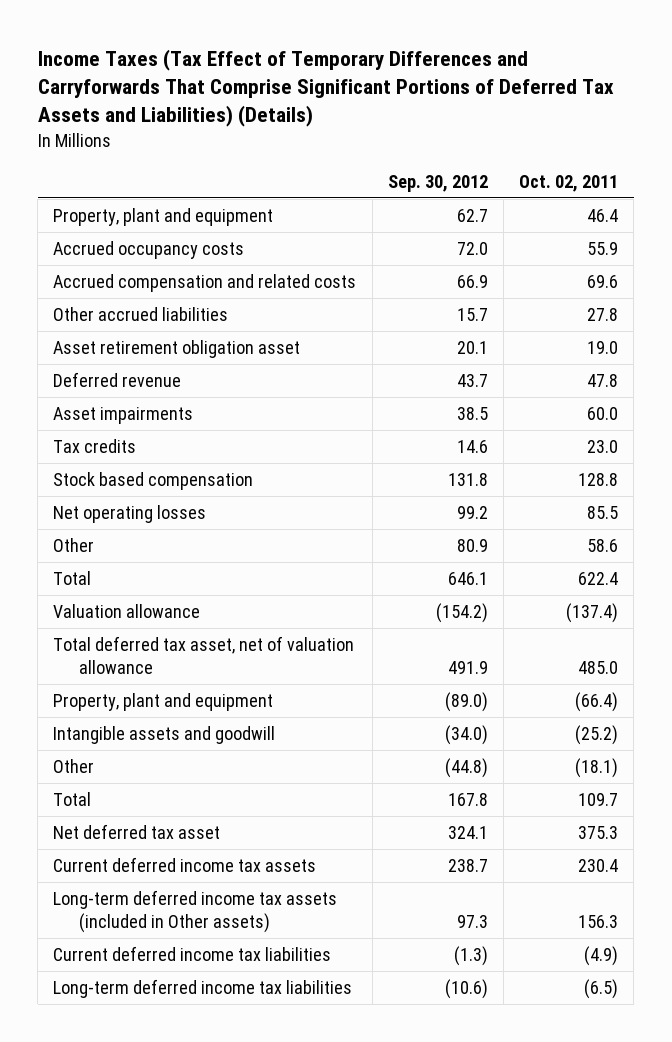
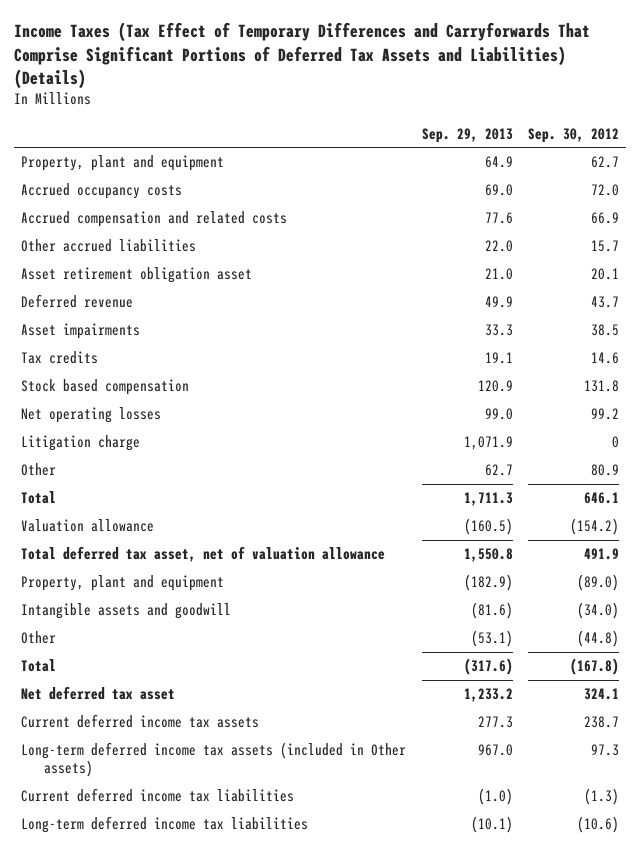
[519,174,619,192] Oct. 02, 2011 -> none
none -> [421,127,513,143] Sep. 29, 2013
none -> [21,435,141,452] Litigation charge
[447,792,488,806] 167.8 -> [569,658,619,676] (167.8)

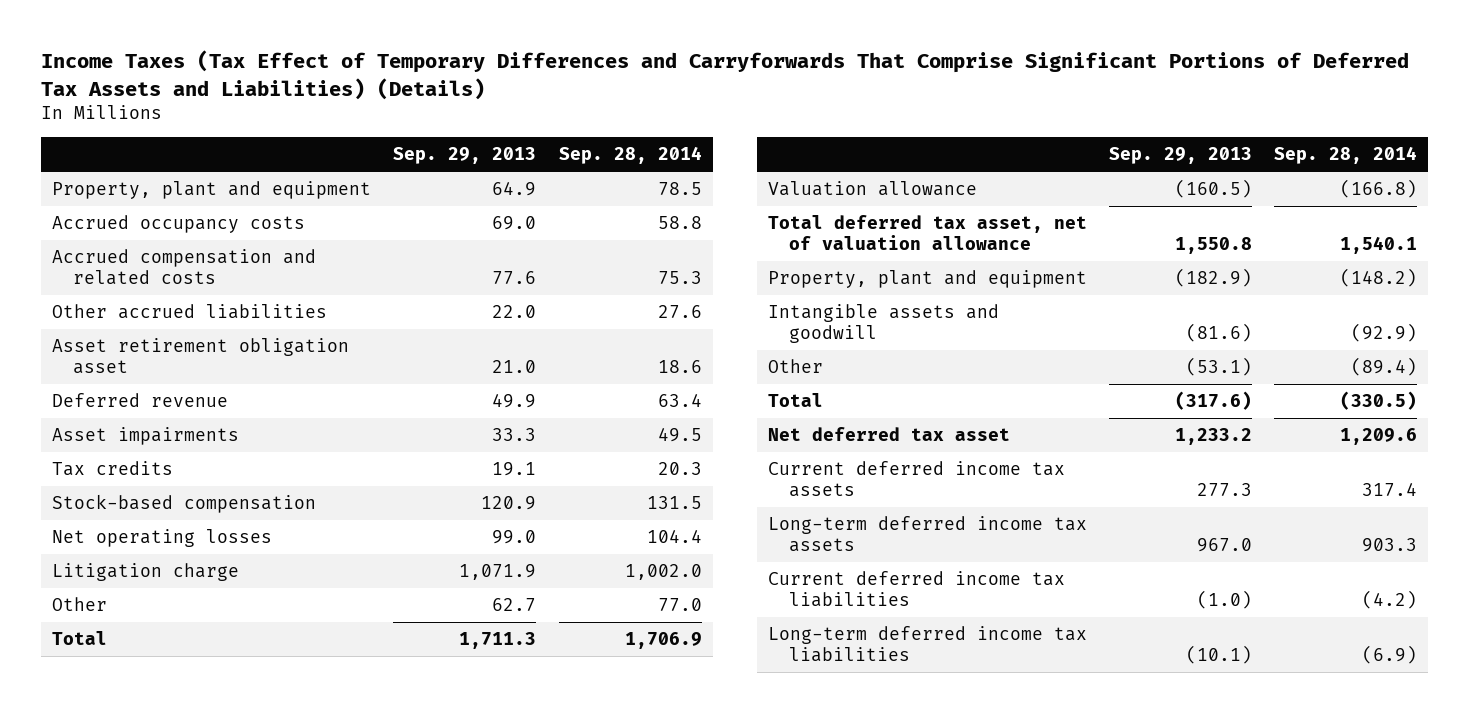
[527,127,619,143] Sep. 30, 2012 -> none
none -> [558,146,702,165] Sep. 28, 2014
[21,379,190,396] Stock based compensation -> [51,494,316,514] Stock-based compensation
[21,742,407,778] Long-term deferred income tax assets (included in Other assets) -> [767,516,1087,552] Long-term deferred income tax assets

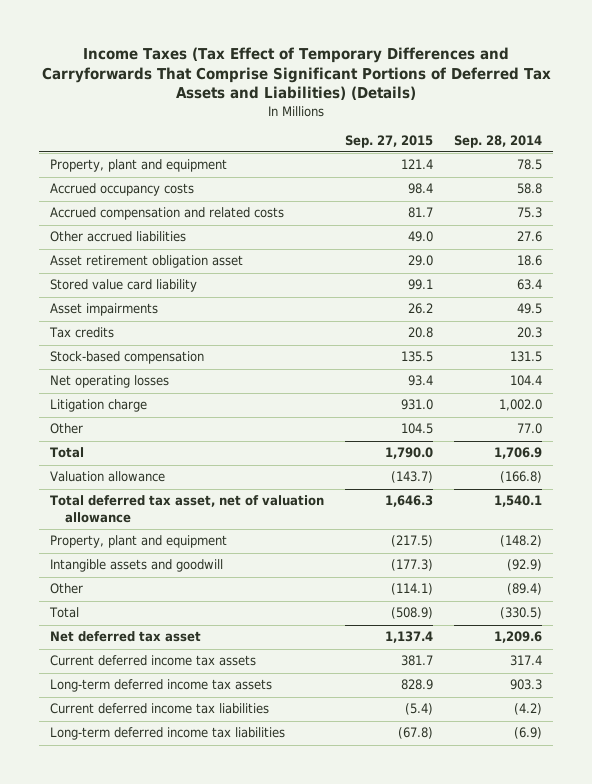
[393,147,537,165] Sep. 29, 2013 -> none
none -> [344,134,433,148] Sep. 27, 2015
[51,393,228,408] Deferred revenue -> [49,279,197,293] Stored value card liability

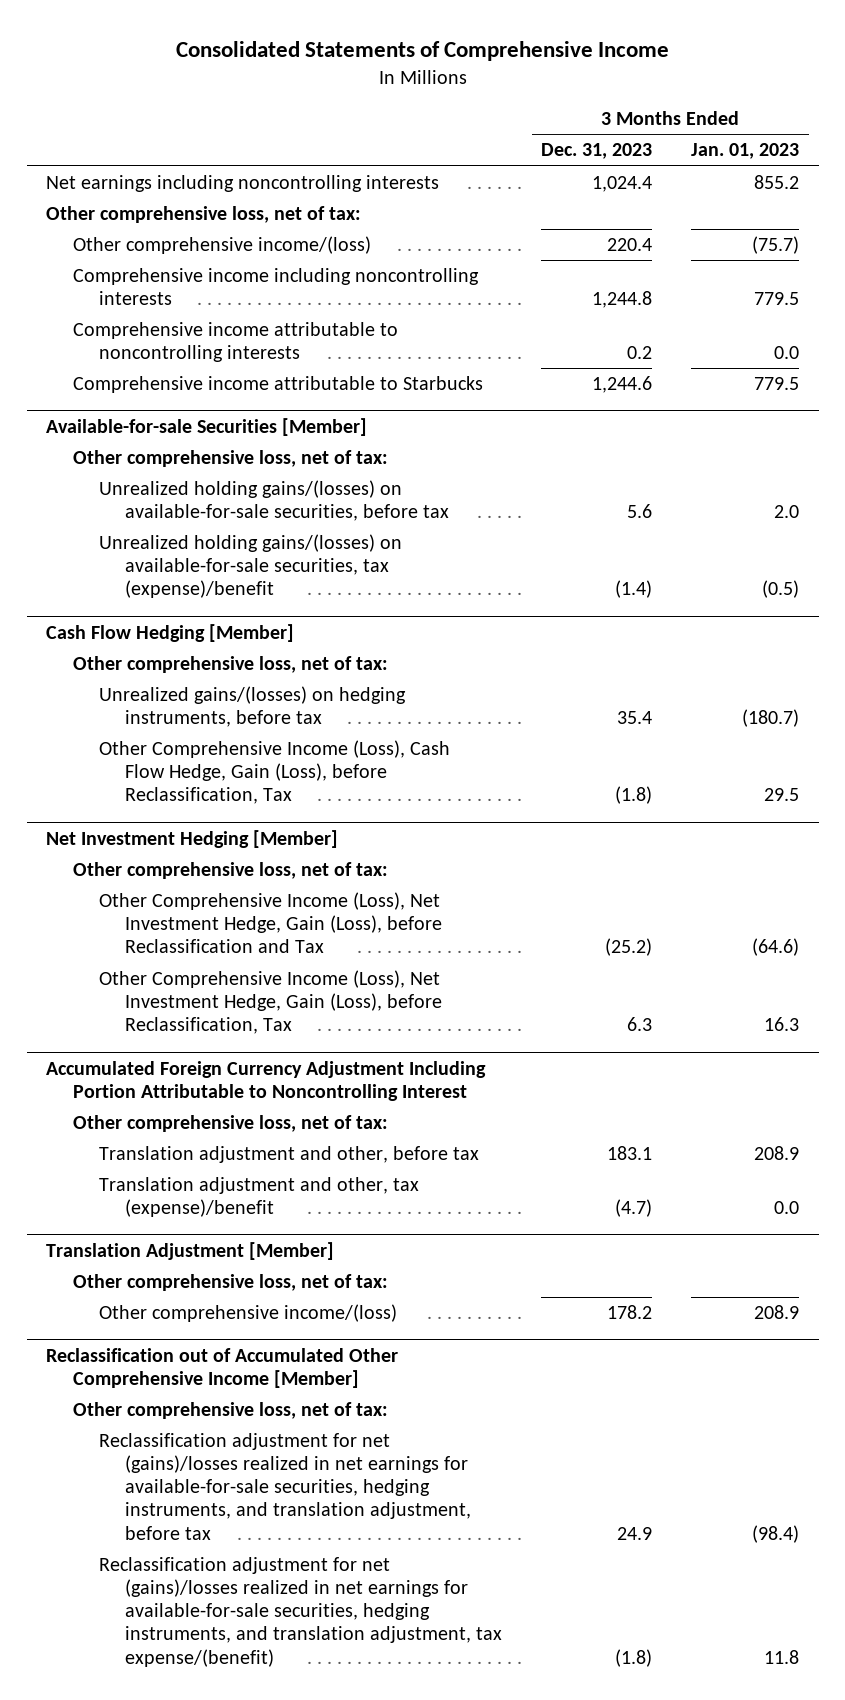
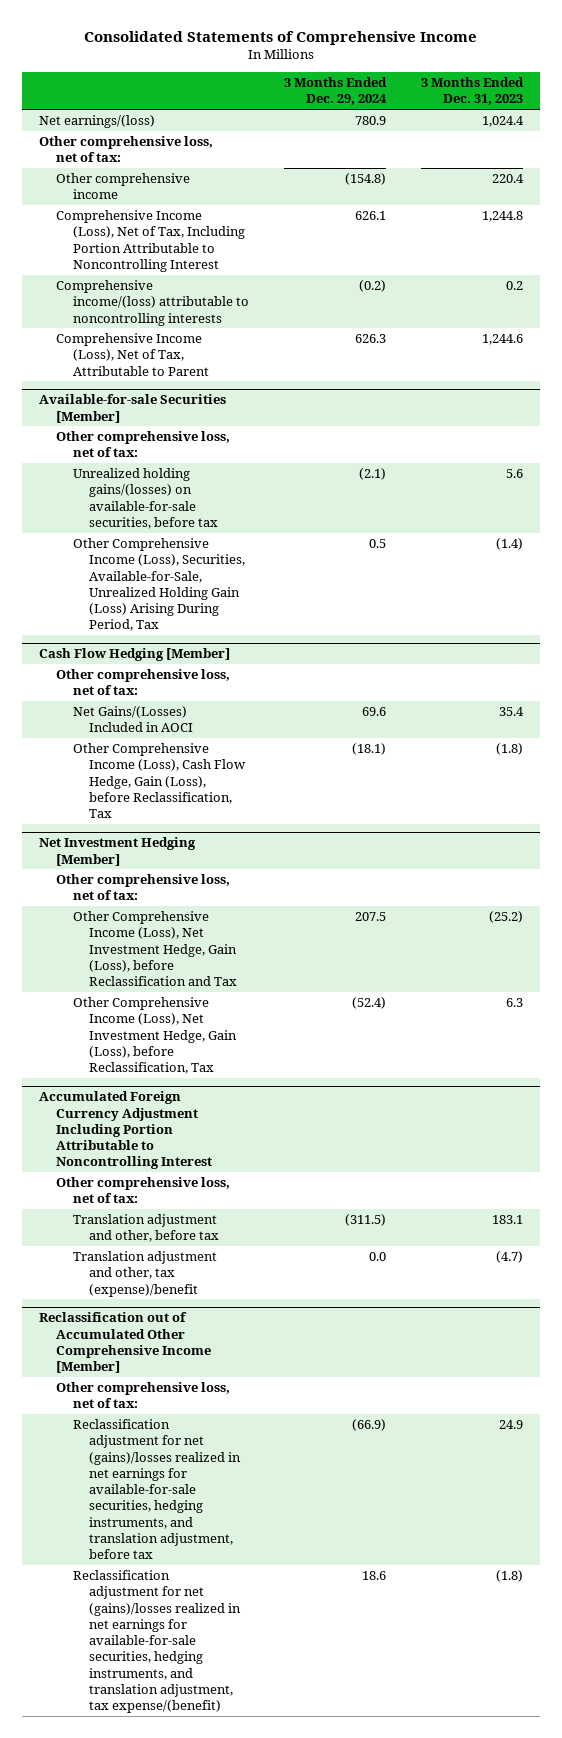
[691,143,800,160] Jan. 01, 2023 -> none
none -> [283,76,387,106] 3 Months Ended Dec. 29, 2024
[46,174,440,192] Net earnings including noncontrolling interests -> [39,115,156,129] Net earnings/(loss)
[72,235,371,254] Other comprehensive income/(loss) -> [55,173,190,200] Other comprehensive income
[72,267,479,306] Comprehensive income including noncontrolling interests -> [55,210,245,272] Comprehensive Income (Loss), Net of Tax, Including Portion Attributable to Noncontrolling Interest
[72,321,398,363] Comprehensive income attributable to noncontrolling interests -> [55,280,249,326] Comprehensive income/(loss) attributable to noncontrolling interests
[72,375,483,393] Comprehensive income attributable to Starbucks -> [55,333,209,376] Comprehensive Income (Loss), Net of Tax, Attributable to Parent
[98,533,402,599] Unrealized holding gains/(losses) on available-for-sale securities, tax (expense)/benefit -> [72,538,246,632] Other Comprehensive Income (Loss), Securities, Available-for-Sale, Unrealized Holding Gain (Loss) Arising During Period, Tax
[98,685,406,728] Unrealized gains/(losses) on hedging instruments, before tax -> [72,706,194,733] Net Gains/(Losses) Included in AOCI
[46,1241,335,1260] Translation Adjustment [Member] -> none
[72,1273,388,1291] Other comprehensive loss, net of tax: -> none
[98,1303,397,1322] Other comprehensive income/(loss) -> none

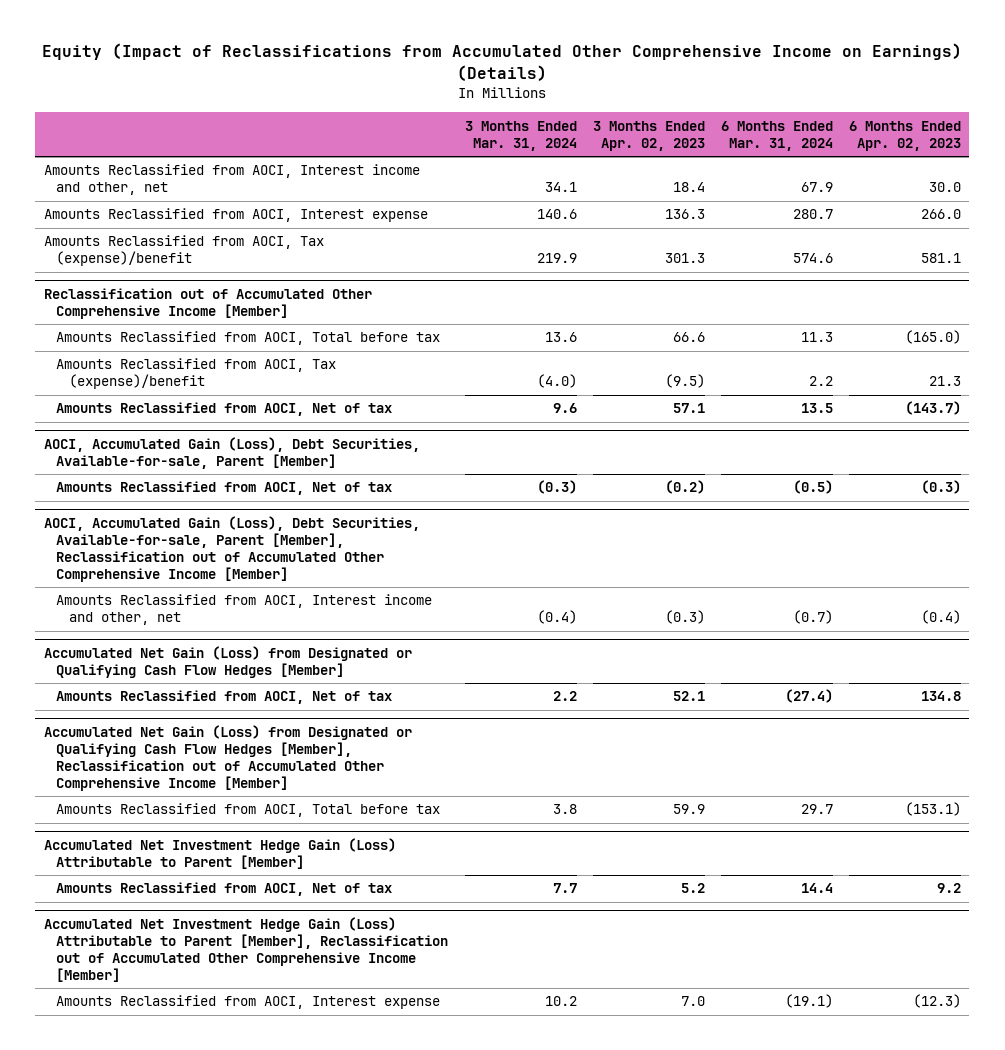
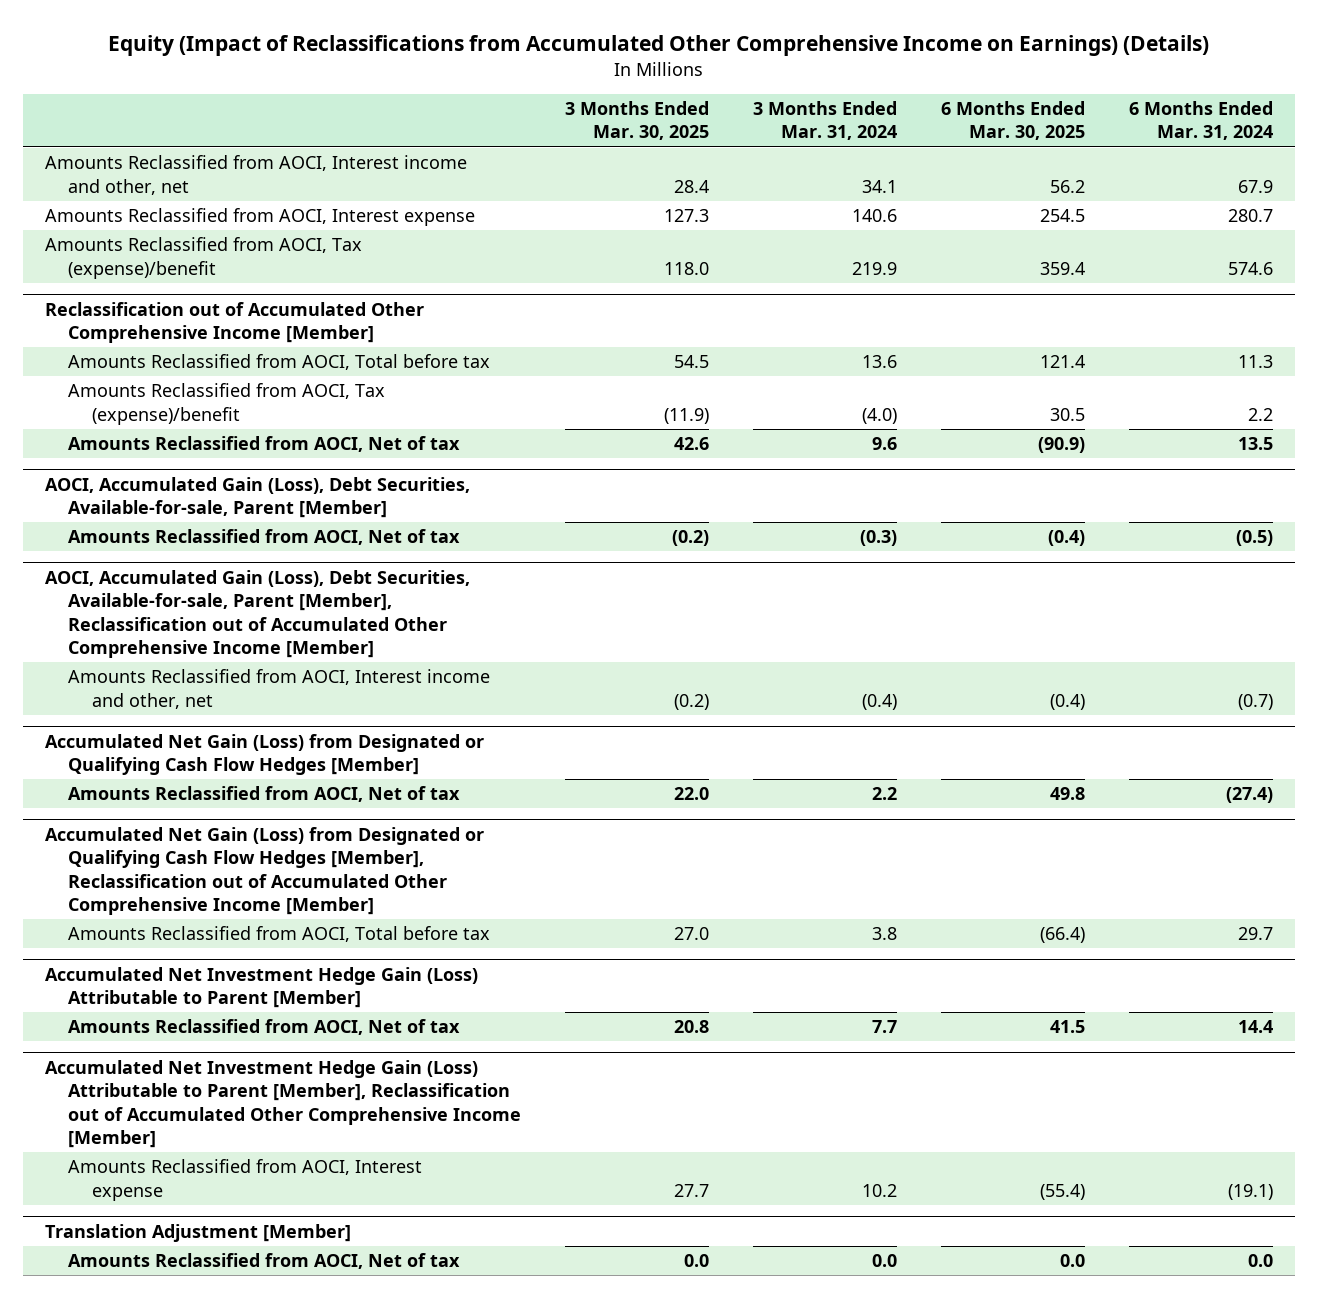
[592,120,705,151] 3 Months Ended Apr. 02, 2023 -> none
[849,120,962,151] 6 Months Ended Apr. 02, 2023 -> none
none -> [565,100,710,141] 3 Months Ended Mar. 30, 2025
none -> [941,100,1086,141] 6 Months Ended Mar. 30, 2025
none -> [44,1223,351,1242] Translation Adjustment [Member]
none -> [68,1253,461,1270] Amounts Reclassified from AOCI, Net of tax

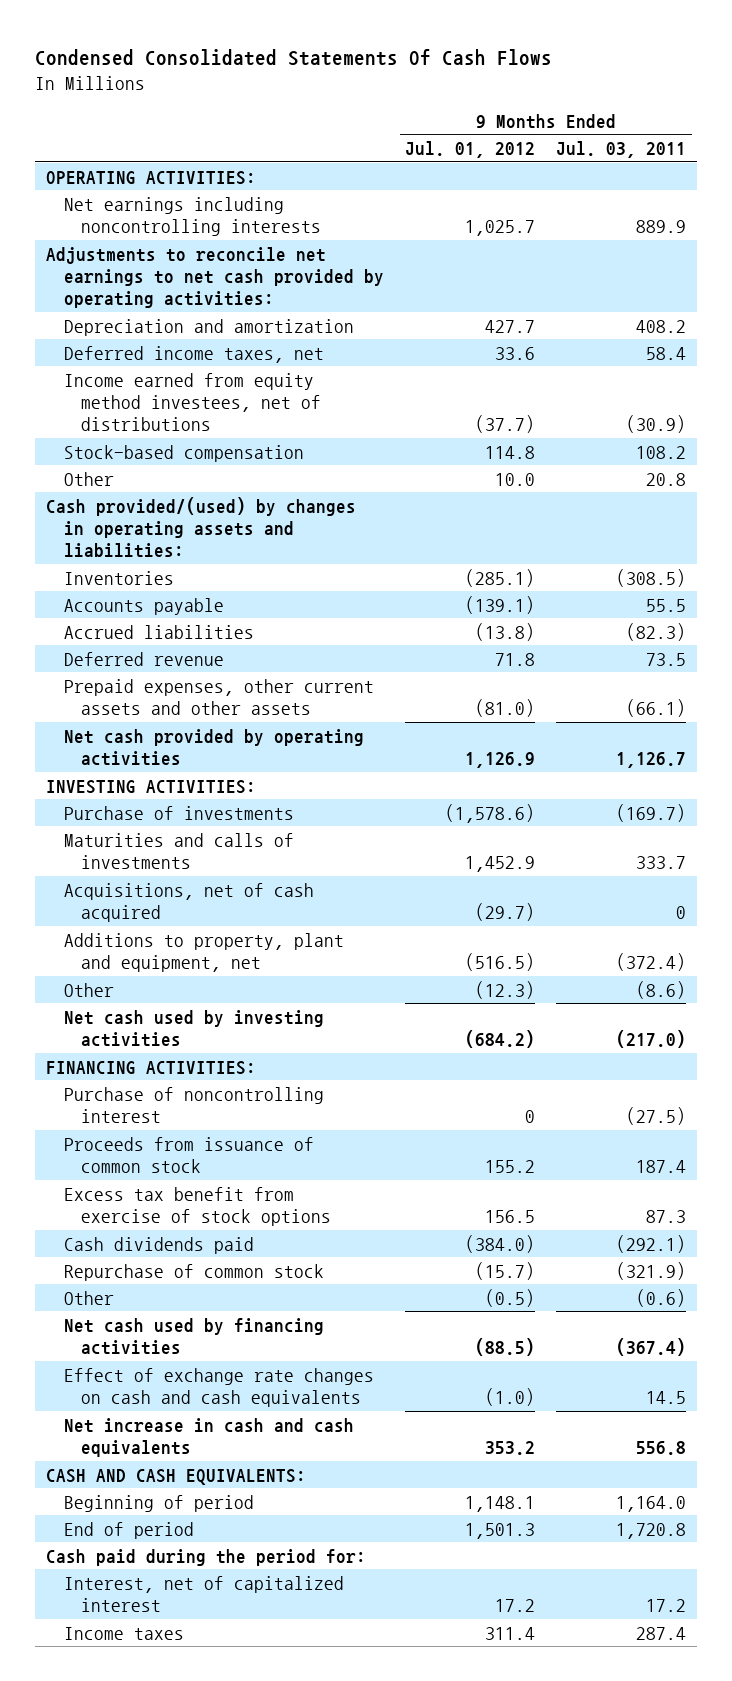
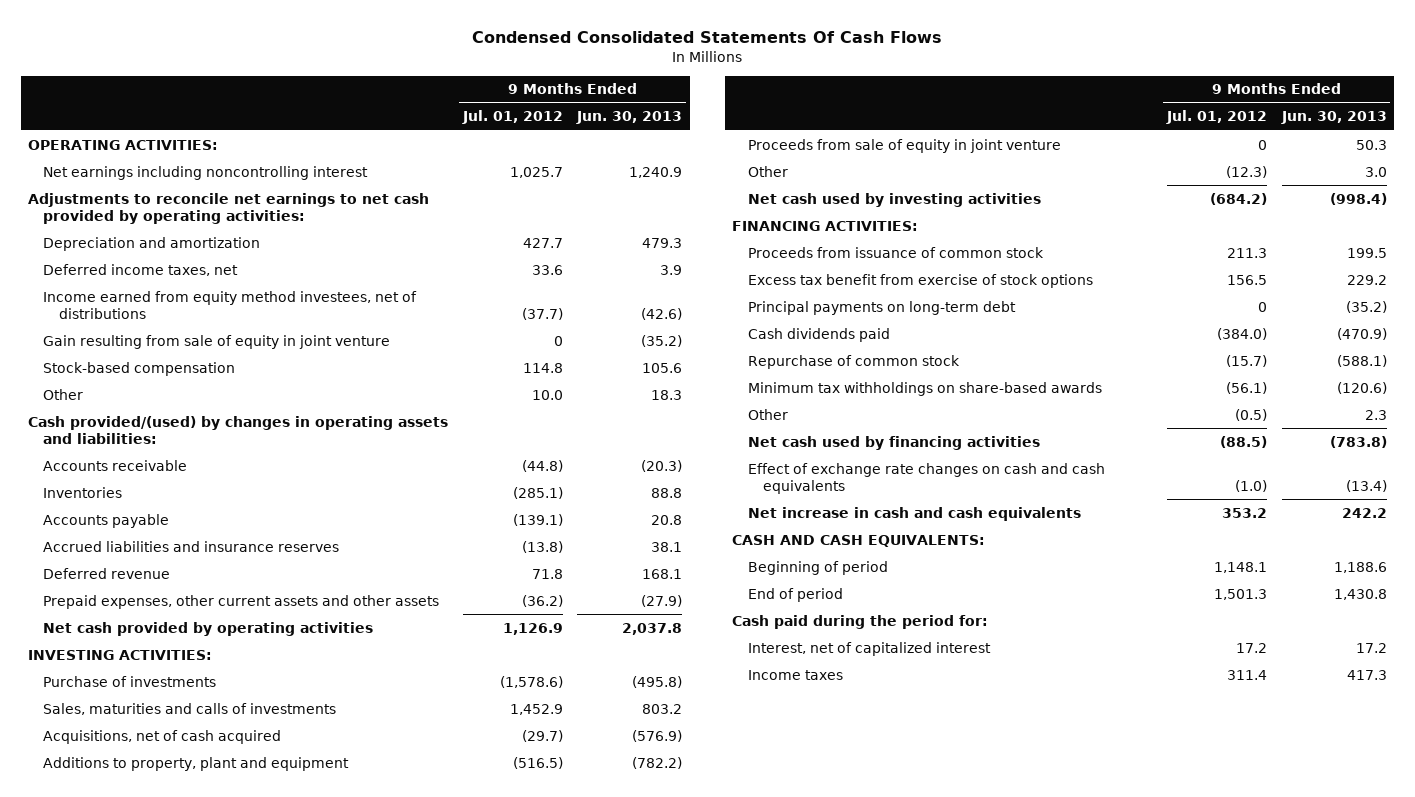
[556,140,687,158] Jul. 03, 2011 -> none
none -> [576,111,683,125] Jun. 30, 2013
[63,196,322,237] Net earnings including noncontrolling interests -> [43,165,369,180] Net earnings including noncontrolling interest
none -> [43,334,391,349] Gain resulting from sale of equity in joint venture
none -> [43,459,188,471] Accounts receivable
[63,624,254,639] Accrued liabilities -> [43,540,340,552] Accrued liabilities and insurance reserves
[474,699,535,718] (81.0) -> [521,594,563,607] (36.2)
[63,832,294,870] Maturities and calls of investments -> [43,702,337,715] Sales, maturities and calls of investments
[63,932,344,973] Additions to property, plant and equipment, net -> [43,756,350,771] Additions to property, plant and equipment
none -> [747,138,1061,153] Proceeds from sale of equity in joint venture
[63,1086,324,1124] Purchase of noncontrolling interest -> none
[484,1160,535,1174] 155.2 -> [1227,247,1268,258] 211.3
none -> [747,300,1016,315] Principal payments on long-term debt
none -> [747,381,1102,396] Minimum tax withholdings on share-based awards

